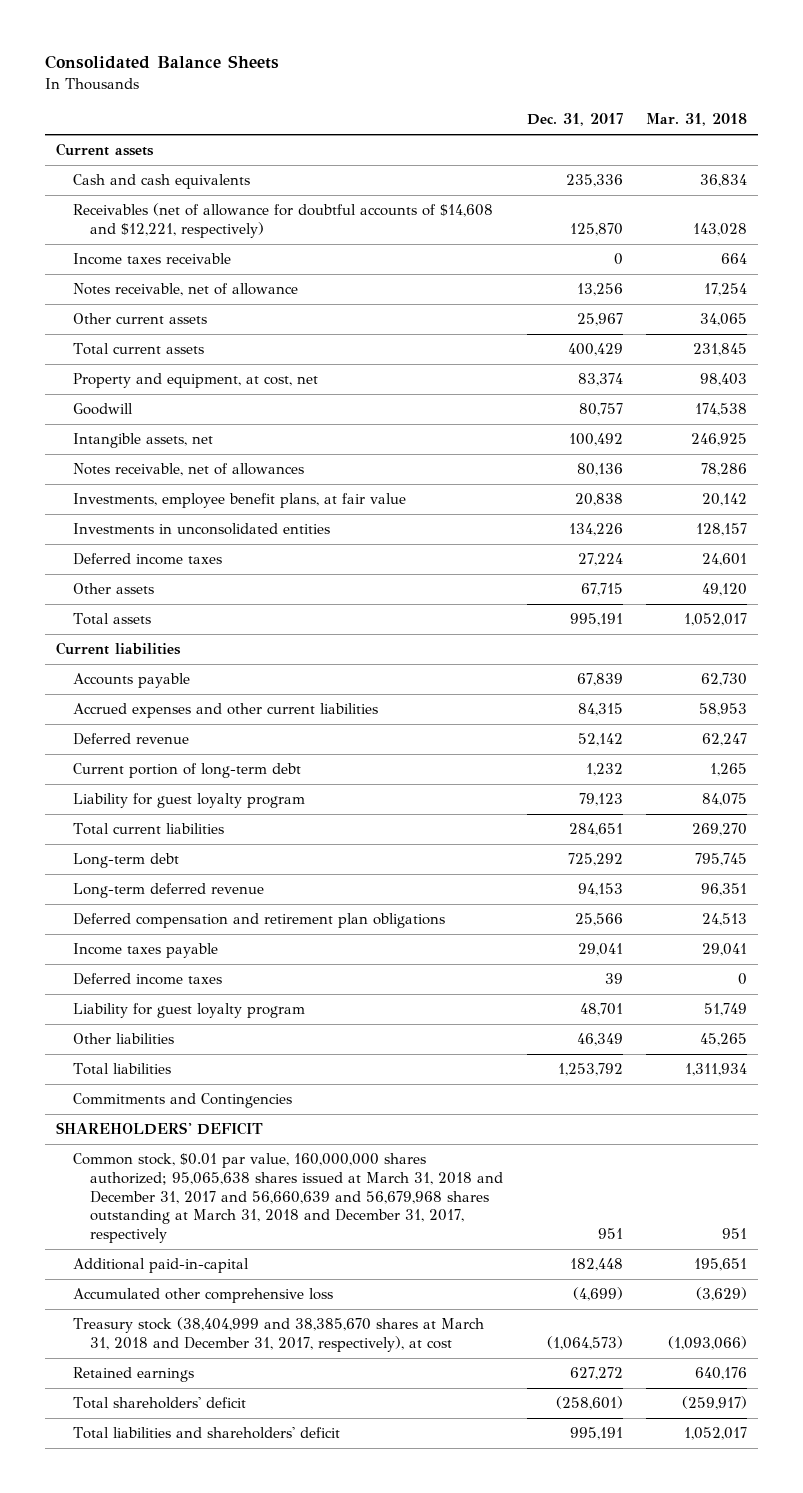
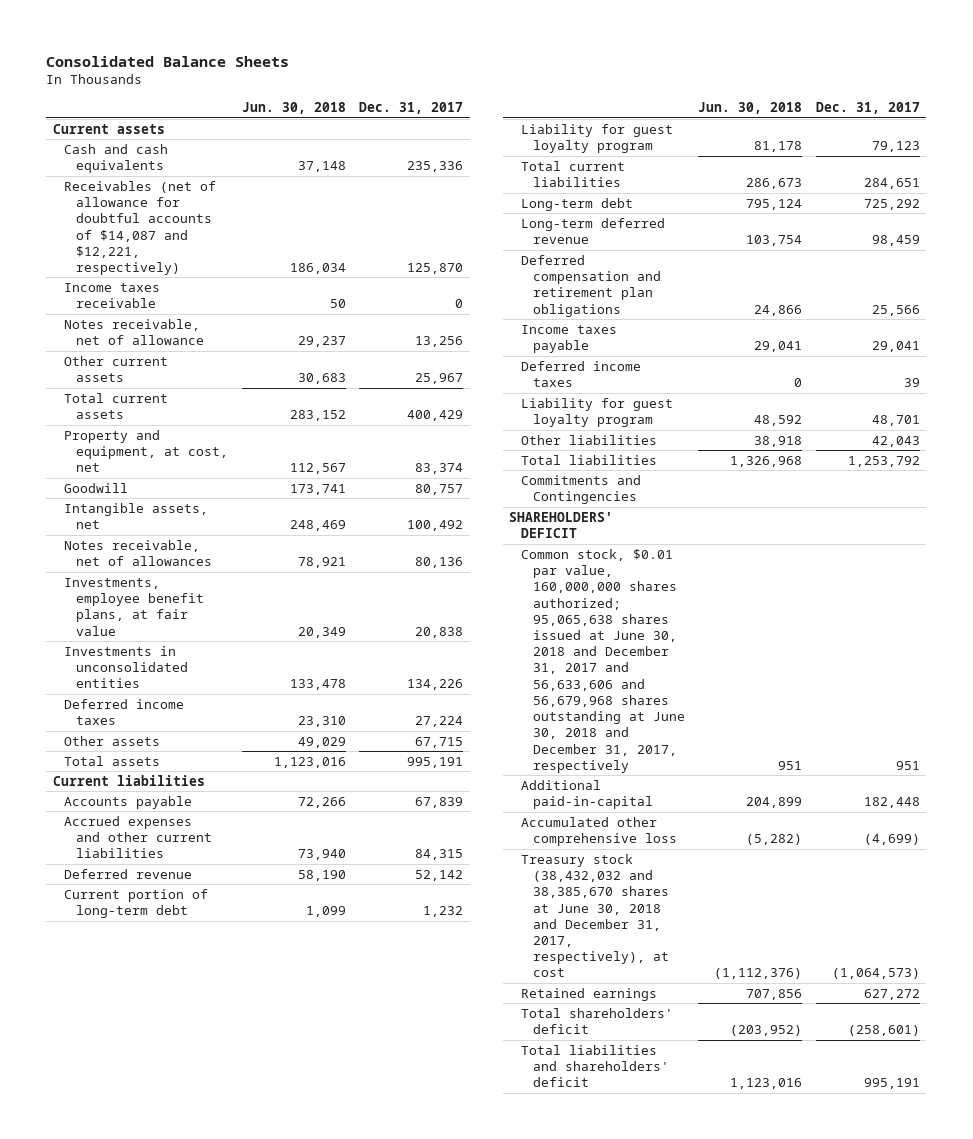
[645,113,747,127] Mar. 31, 2018 -> none
none -> [241,102,346,115] Jun. 30, 2018
[73,203,494,239] Receivables (net of allowance for doubtful accounts of $14,608 and $12,221, respectively) -> [64,180,217,276] Receivables (net of allowance for doubtful accounts of $14,087 and $12,221, respectively)
[577,883,623,897] 94,153 -> [871,235,920,247] 98,459
[576,1033,623,1047] 46,349 -> [871,435,920,447] 42,043
[73,1153,504,1243] Common stock, $0.01 par value, 160,000,000 shares authorized; 95,065,638 shares issued at March 31, 2018 and December 31, 2017 and 56,660,639 and 56,679,968 shares outstanding at March 31, 2018 and December 31, 2017, respectively -> [521,548,685,773] Common stock, $0.01 par value, 160,000,000 shares authorized; 95,065,638 shares issued at June 30, 2018 and December 31, 2017 and 56,633,606 and 56,679,968 shares outstanding at June 30, 2018 and December 31, 2017, respectively
[73,1317,485,1353] Treasury stock (38,404,999 and 38,385,670 shares at March 31, 2018 and December 31, 2017, respectively), at cost -> [521,853,669,978] Treasury stock (38,432,032 and 38,385,670 shares at June 30, 2018 and December 31, 2017, respectively), at cost

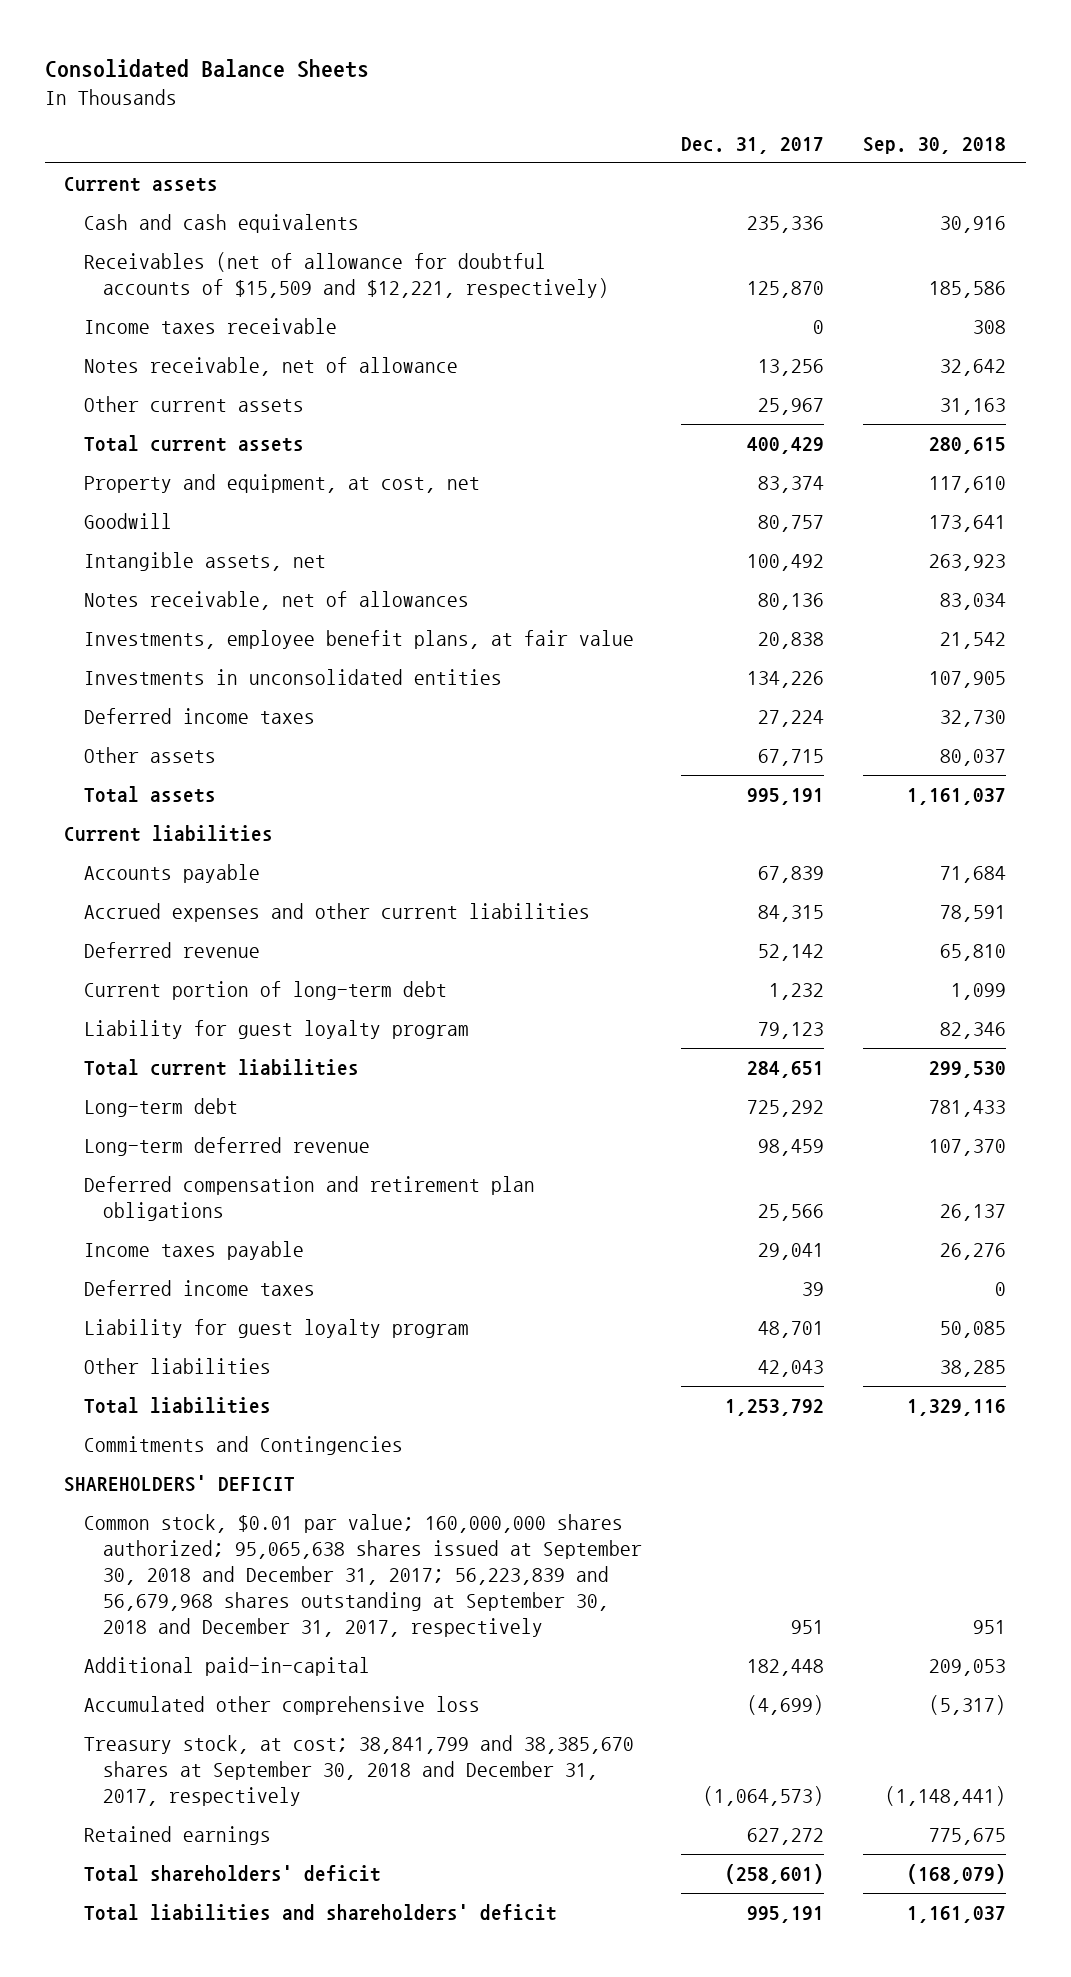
[241,102,346,115] Jun. 30, 2018 -> none
none -> [863,137,1007,155] Sep. 30, 2018
[64,180,217,276] Receivables (net of allowance for doubtful accounts of $14,087 and $12,221, respectively) -> [83,251,609,298] Receivables (net of allowance for doubtful accounts of $15,509 and $12,221, respectively)
[521,548,685,773] Common stock, $0.01 par value, 160,000,000 shares authorized; 95,065,638 shares issued at June 30, 2018 and December 31, 2017 and 56,633,606 and 56,679,968 shares outstanding at June 30, 2018 and December 31, 2017, respectively -> [83,1513,642,1637] Common stock, $0.01 par value; 160,000,000 shares authorized; 95,065,638 shares issued at September 30, 2018 and December 31, 2017; 56,223,839 and 56,679,968 shares outstanding at September 30, 2018 and December 31, 2017, respectively
[521,853,669,978] Treasury stock (38,432,032 and 38,385,670 shares at June 30, 2018 and December 31, 2017, respectively), at cost -> [83,1734,634,1806] Treasury stock, at cost; 38,841,799 and 38,385,670 shares at September 30, 2018 and December 31, 2017, respectively

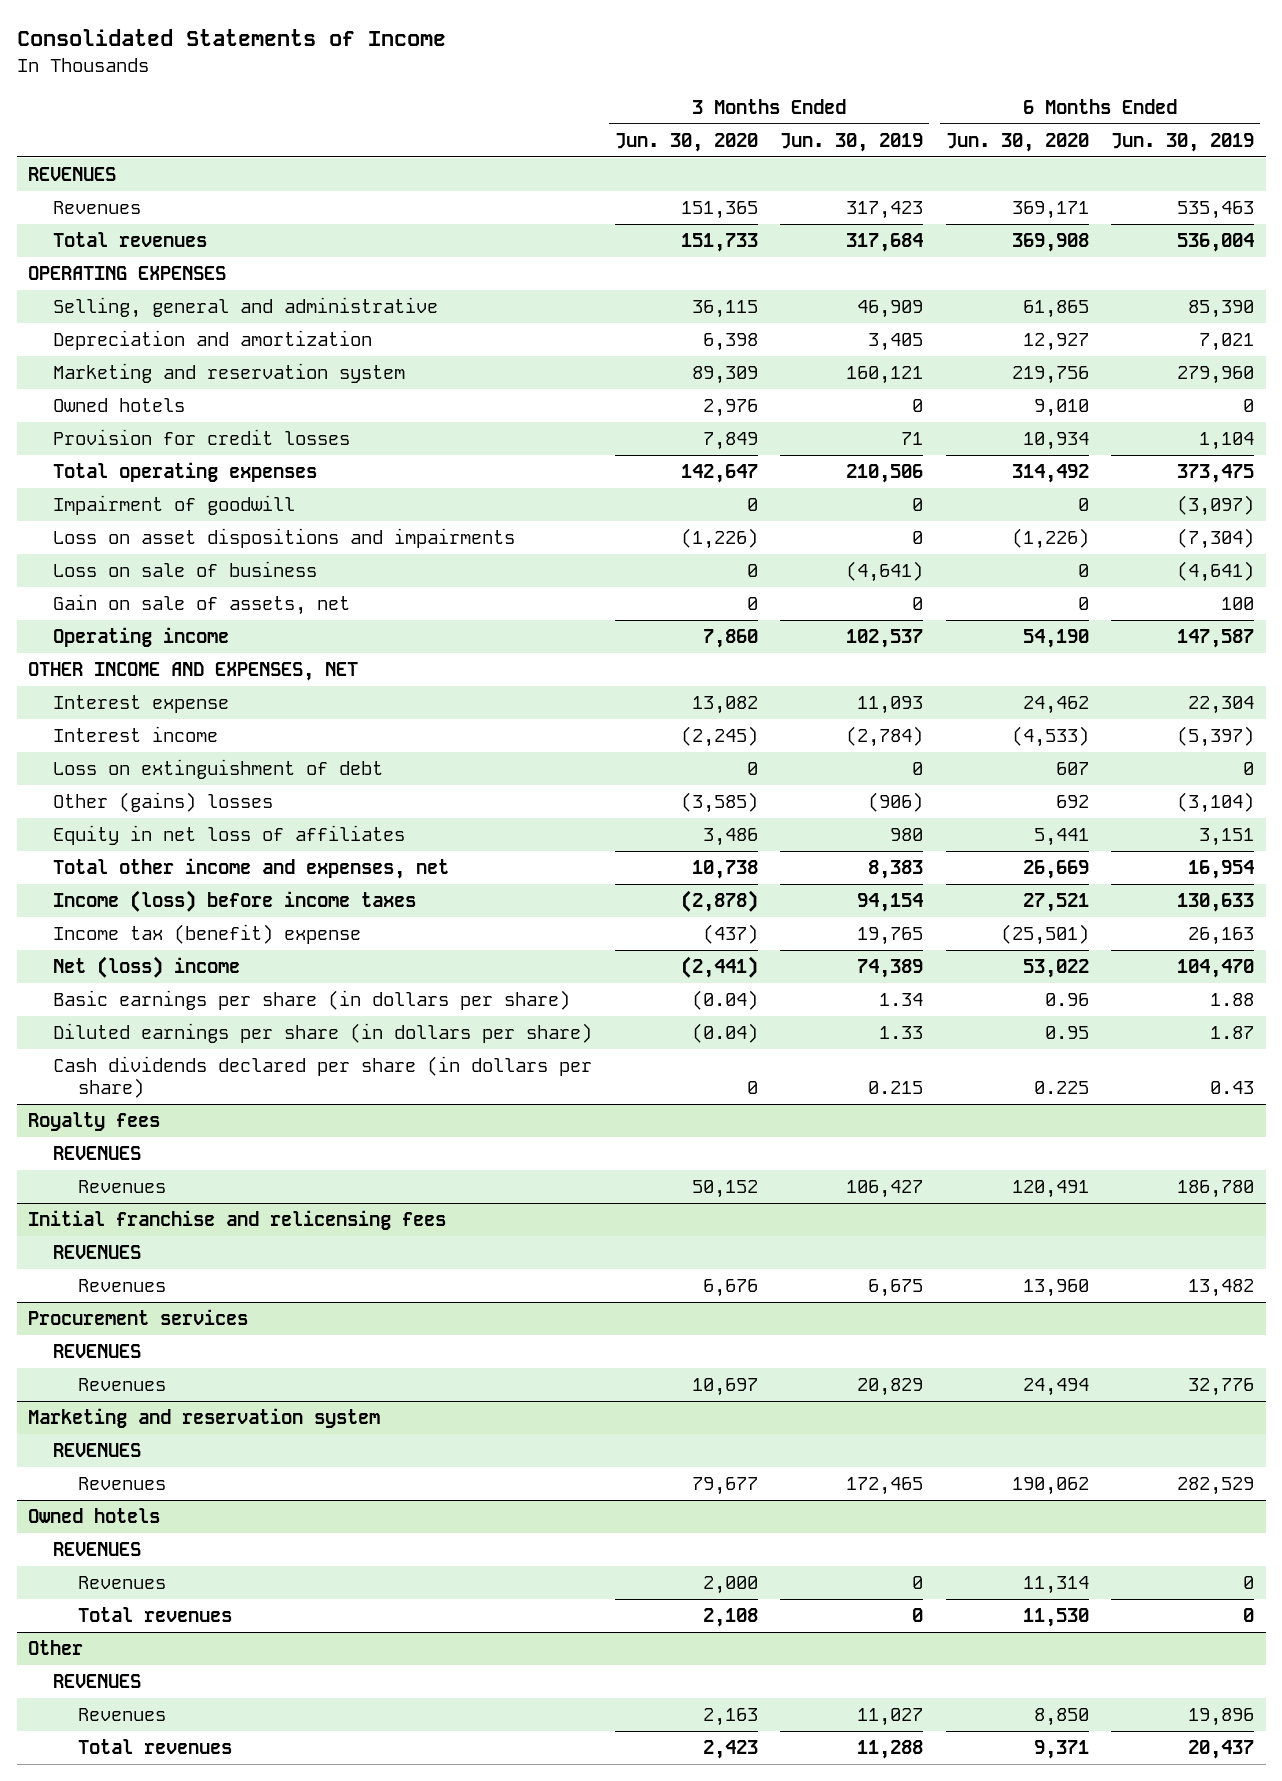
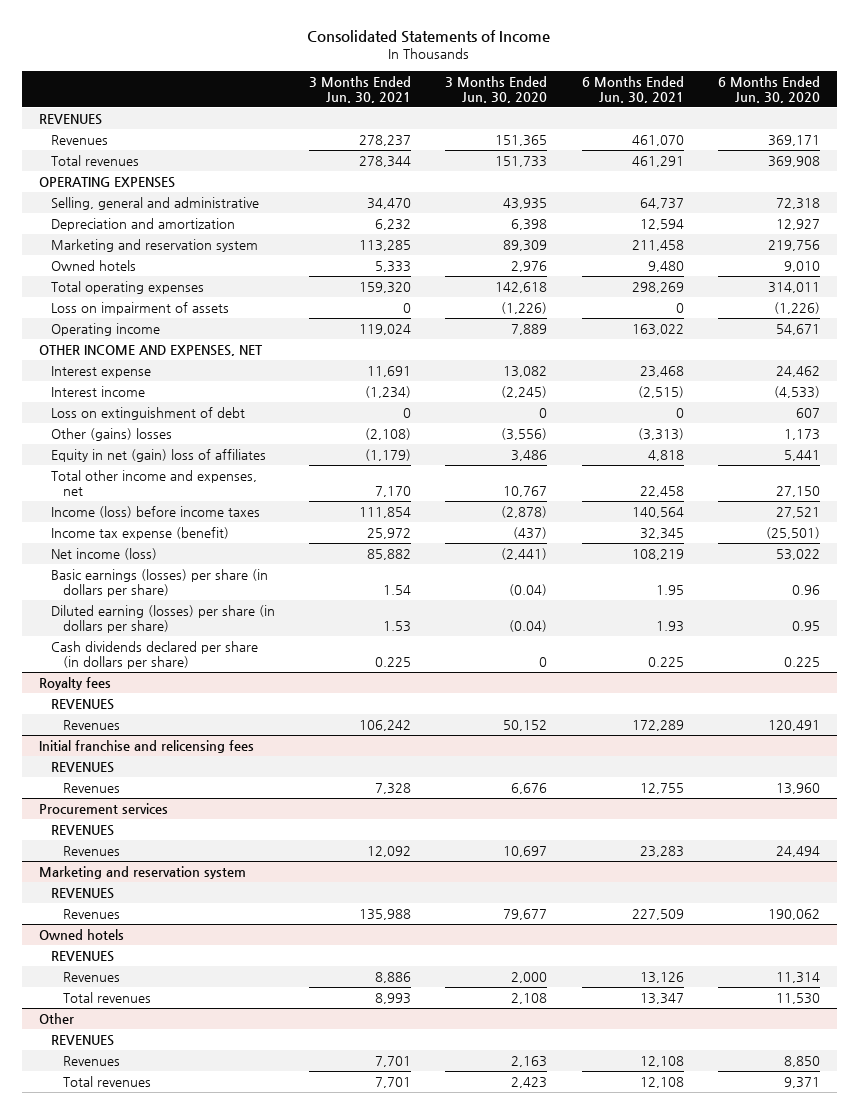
[780,132,924,152] Jun. 30, 2019 -> none
[1111,132,1255,152] Jun. 30, 2019 -> none
none -> [309,75,412,103] 3 Months Ended Jun. 30, 2021
none -> [581,75,684,103] 6 Months Ended Jun. 30, 2021
[691,300,758,319] 36,115 -> [503,197,548,209] 43,935
[1022,300,1089,319] 61,865 -> [775,197,820,209] 72,318
[53,429,351,446] Provision for credit losses -> none
[53,495,296,516] Impairment of goodwill -> none
[53,561,318,578] Loss on sale of business -> none
[53,594,351,616] Gain on sale of assets, net -> none
[680,464,758,484] 142,647 -> [495,281,548,293] 142,618
[1011,464,1089,484] 314,492 -> [767,281,820,293] 314,011
[53,528,516,549] Loss on asset dispositions and impairments -> [51,301,230,315] Loss on impairment of assets
[702,629,758,649] 7,860 -> [511,323,548,335] 7,889
[1022,629,1089,649] 54,190 -> [775,323,820,335] 54,671
[680,792,758,814] (3,585) -> [501,427,548,440] (3,556)
[1055,795,1089,809] 692 -> [783,428,820,440] 1,173
[53,825,406,846] Equity in net loss of affiliates -> [51,448,267,462] Equity in net (gain) loss of affiliates
[691,860,758,880] 10,738 -> [503,485,548,497] 10,767
[1022,860,1089,880] 26,669 -> [775,485,820,497] 27,150
[53,924,362,945] Income tax (benefit) expense -> [51,526,230,540] Income tax expense (benefit)
[53,956,241,979] Net (loss) income -> [51,547,158,560] Net income (loss)
[53,990,571,1011] Basic earnings per share (in dollars per share) -> [51,568,269,597] Basic earnings (losses) per share (in dollars per share)
[53,1023,593,1044] Diluted earnings per share (in dollars per share) -> [51,604,276,633] Diluted earning (losses) per share (in dollars per share)

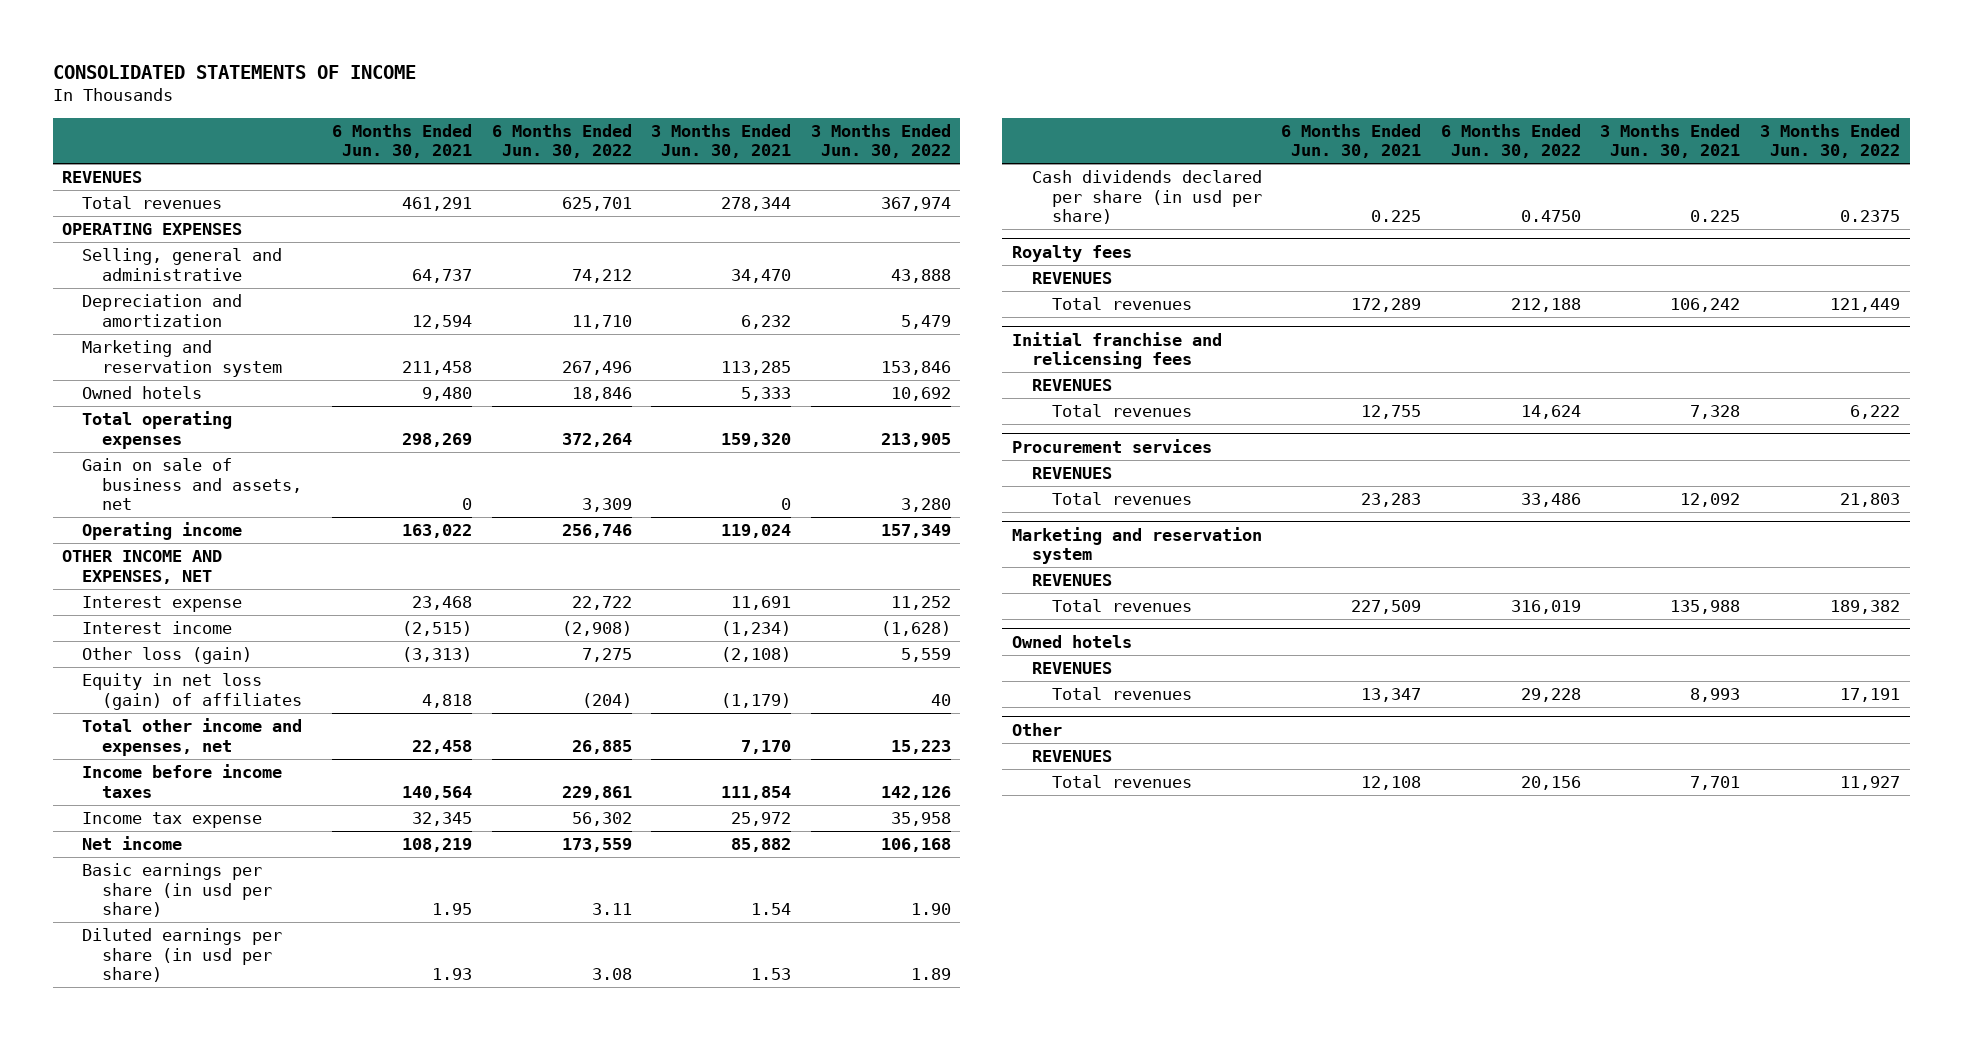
[307,30,551,44] Consolidated Statements of Income -> [52,64,416,79] CONSOLIDATED STATEMENTS OF INCOME
[445,75,548,103] 3 Months Ended Jun. 30, 2020 -> none
[717,75,820,103] 6 Months Ended Jun. 30, 2020 -> none
none -> [491,123,632,159] 6 Months Ended Jun. 30, 2022
none -> [810,123,951,159] 3 Months Ended Jun. 30, 2022
[51,134,109,145] Revenues -> none
[51,301,230,315] Loss on impairment of assets -> none
none -> [82,458,303,511] Gain on sale of business and assets, net
[51,406,246,420] Loss on extinguishment of debt -> none
[51,427,173,441] Other (gains) losses -> [82,647,253,665] Other loss (gain)
[51,448,267,462] Equity in net (gain) loss of affiliates -> [82,673,303,710] Equity in net loss (gain) of affiliates
[51,505,261,518] Income (loss) before income taxes -> [82,764,283,798] Income before income taxes
[51,526,230,540] Income tax expense (benefit) -> [82,812,263,829] Income tax expense
[51,547,158,560] Net income (loss) -> [82,836,183,851] Net income
[51,568,269,597] Basic earnings (losses) per share (in dollars per share) -> [82,863,273,918] Basic earnings per share (in usd per share)
[51,604,276,633] Diluted earning (losses) per share (in dollars per share) -> [82,928,283,983] Diluted earnings per share (in usd per share)
[51,640,259,669] Cash dividends declared per share (in dollars per share) -> [1031,170,1262,225] Cash dividends declared per share (in usd per share)
[63,719,121,730] Revenues -> [1051,297,1192,311] Total revenues
[63,782,121,793] Revenues -> [1051,404,1192,418] Total revenues
[63,845,121,856] Revenues -> [1051,492,1192,506] Total revenues
[63,908,121,919] Revenues -> [1051,599,1192,613] Total revenues
[63,971,121,982] Revenues -> none
[63,1055,121,1066] Revenues -> none

